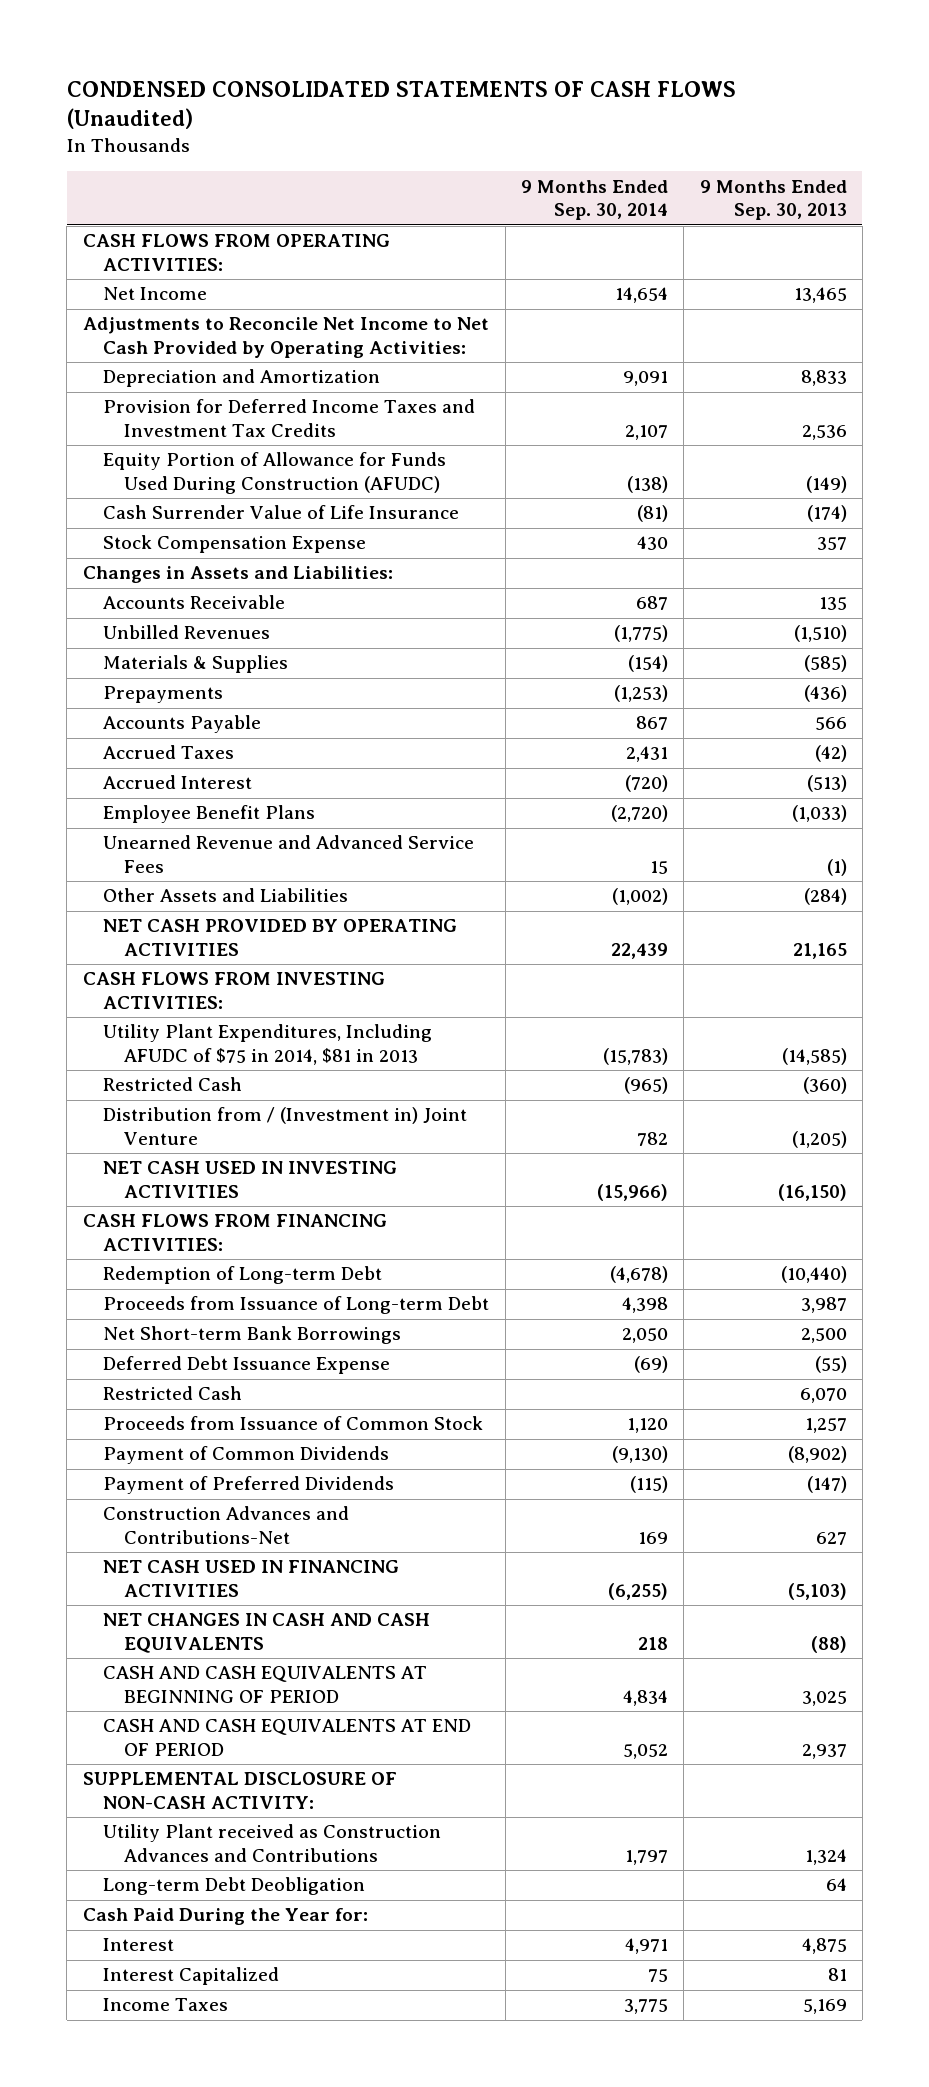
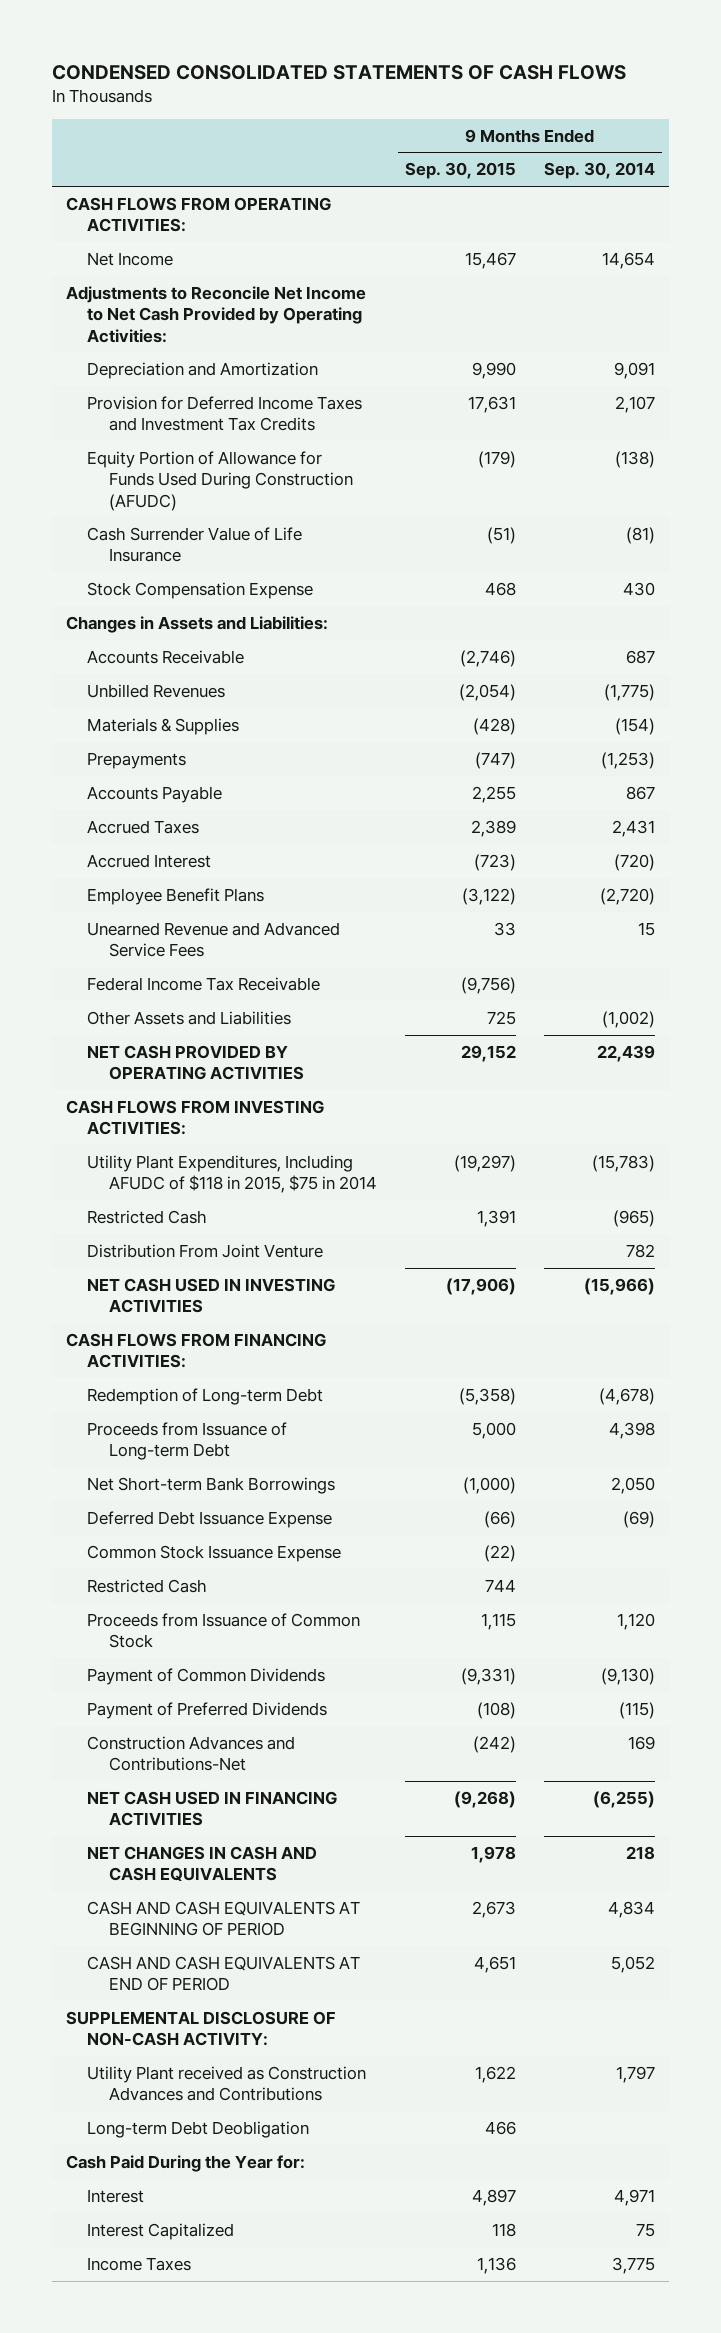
[66,80,736,130] CONDENSED CONSOLIDATED STATEMENTS OF CASH FLOWS (Unaudited) -> [52,64,627,80] CONDENSED CONSOLIDATED STATEMENTS OF CASH FLOWS
[699,179,847,221] 9 Months Ended Sep. 30, 2013 -> none
none -> [404,162,516,180] Sep. 30, 2015
none -> [87,976,321,991] Federal Income Tax Receivable
[103,1024,433,1066] Utility Plant Expenditures, Including AFUDC of $75 in 2014, $81 in 2013 -> [87,1154,377,1194] Utility Plant Expenditures, Including AFUDC of $118 in 2015, $75 in 2014
[103,1107,468,1146] Distribution from / (Investment in) Joint Venture -> [87,1243,324,1258] Distribution From Joint Venture
none -> [87,1544,342,1562] Common Stock Issuance Expense

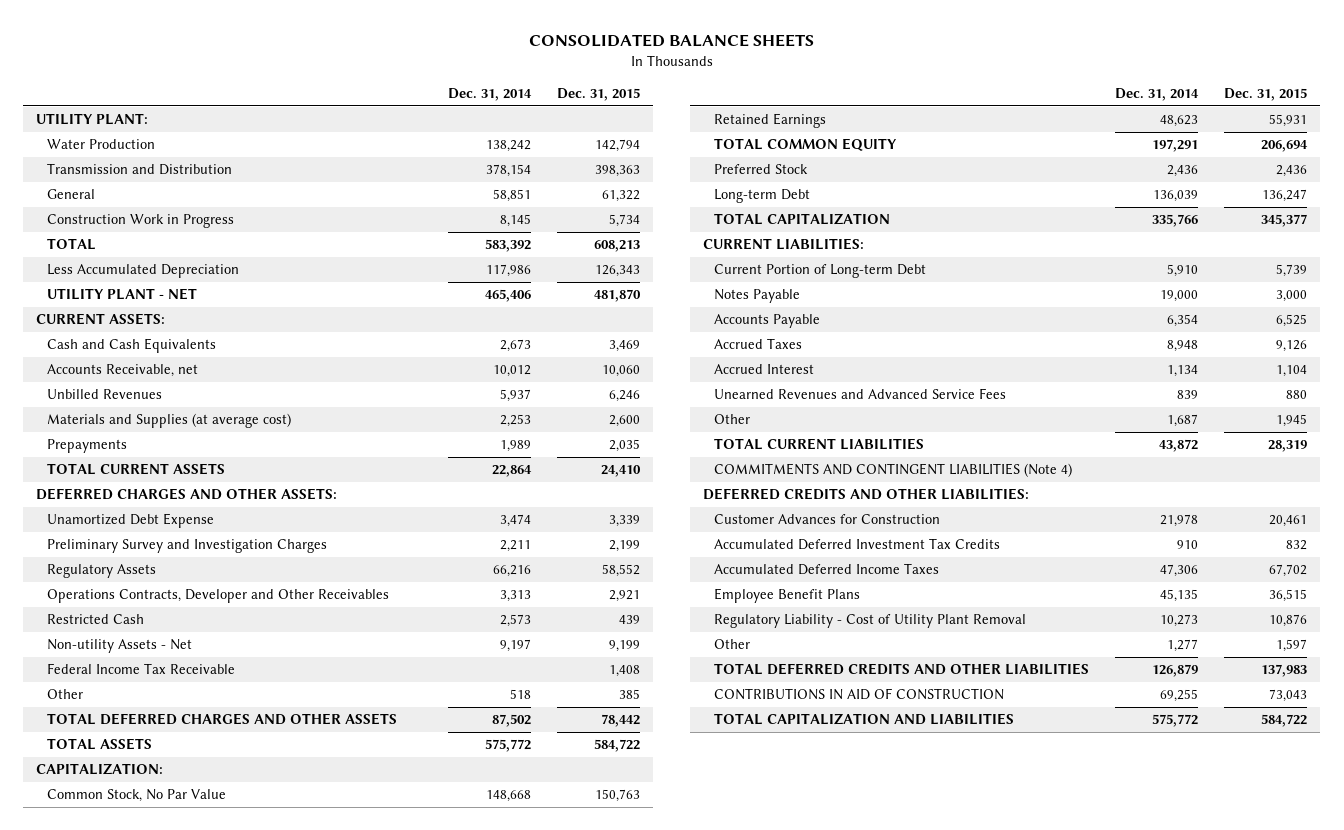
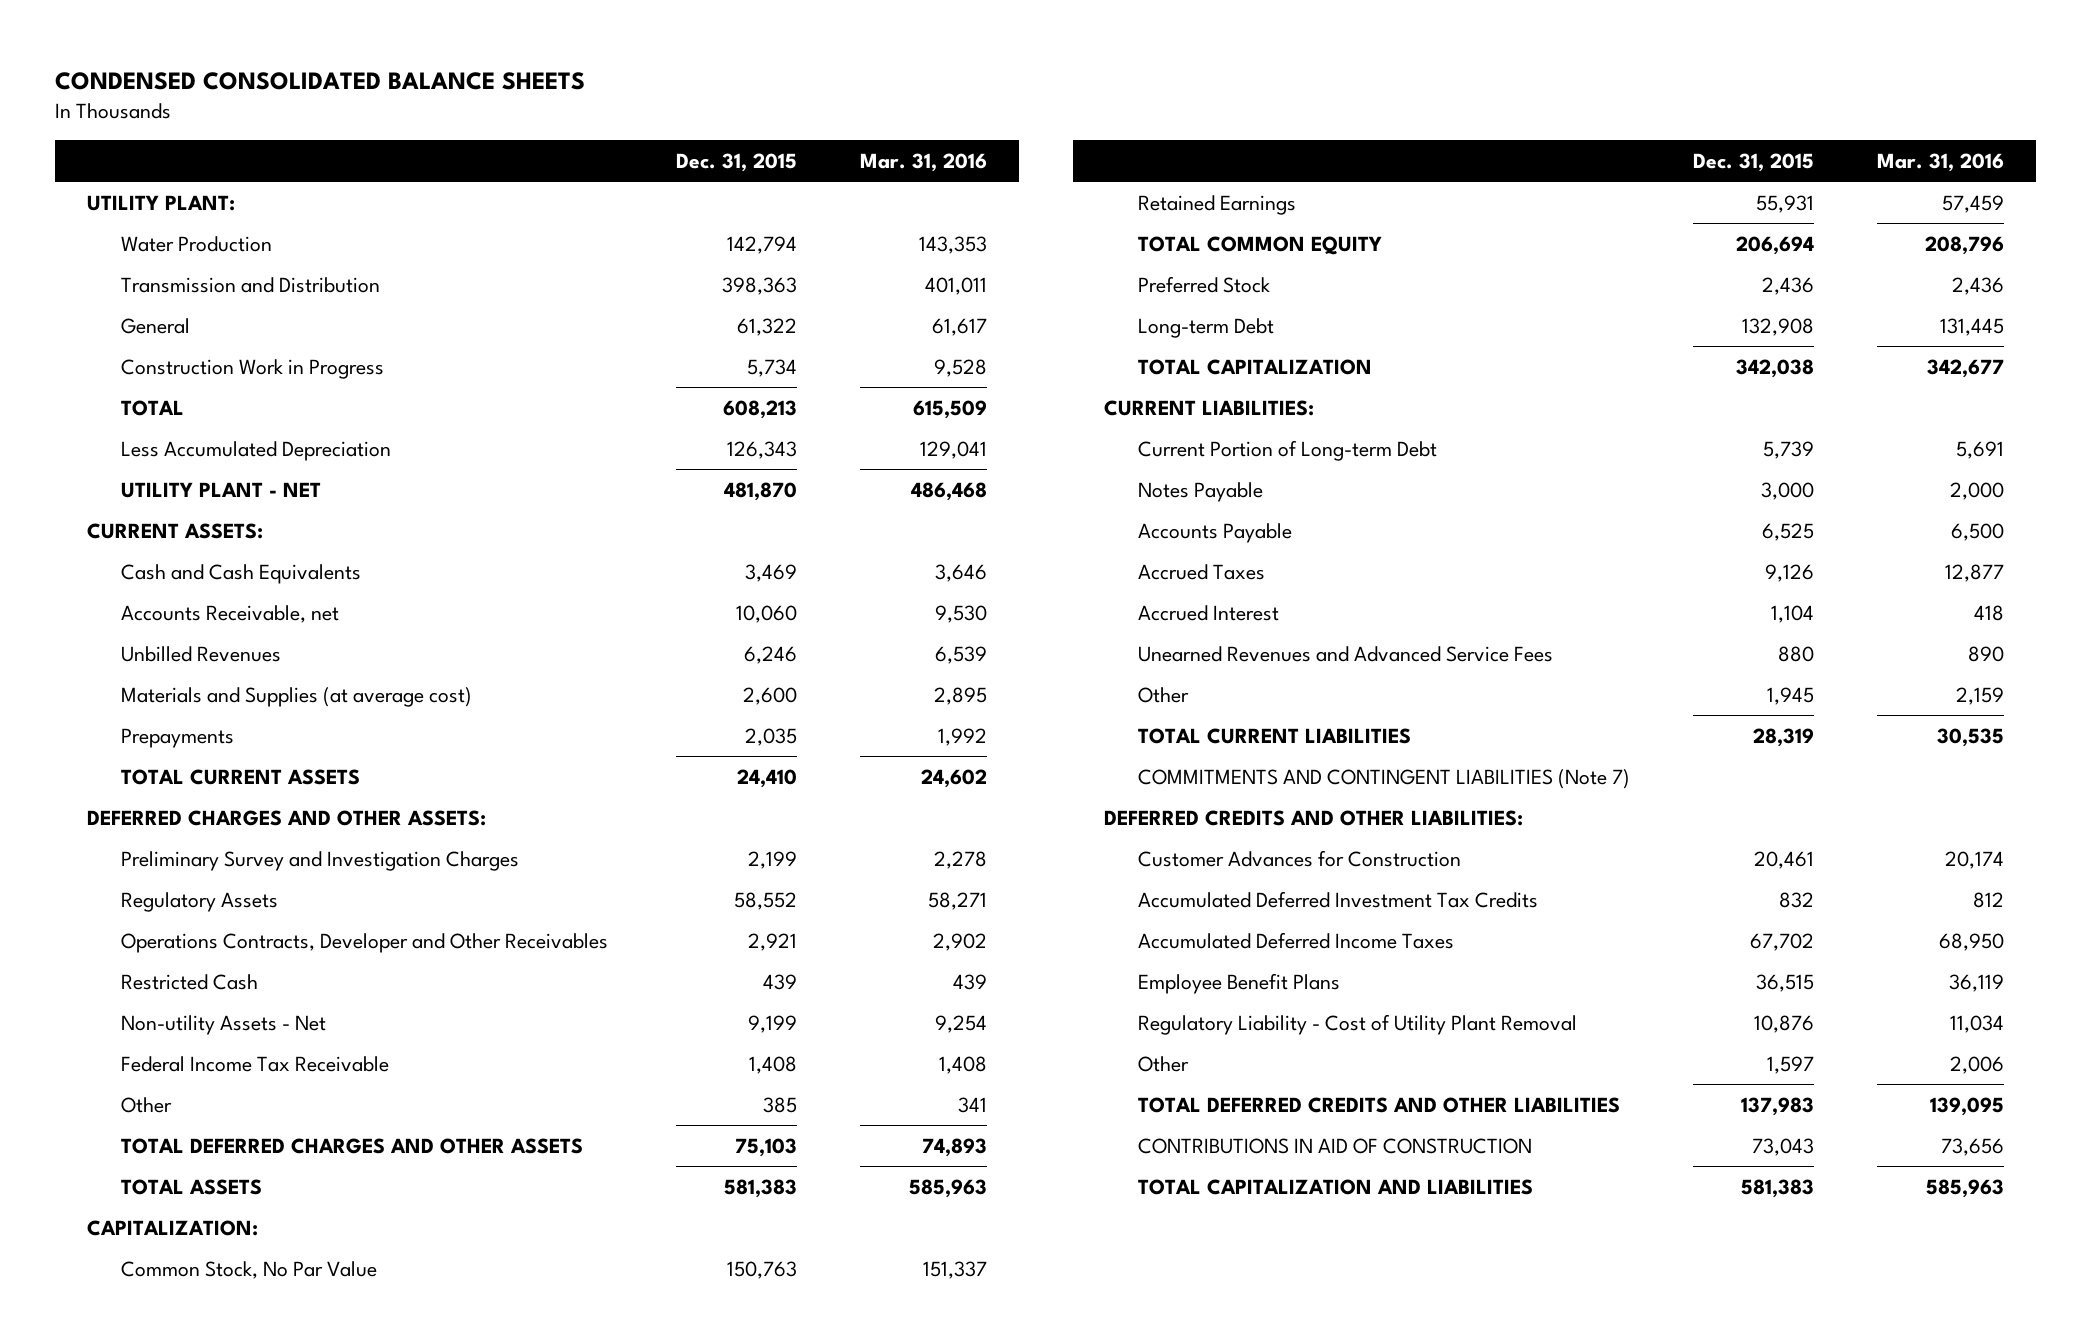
[528,34,814,48] CONSOLIDATED BALANCE SHEETS -> [55,71,586,90] CONDENSED CONSOLIDATED BALANCE SHEETS
[448,87,533,101] Dec. 31, 2014 -> none
none -> [860,152,988,172] Mar. 31, 2016
[47,513,215,529] Unamortized Debt Expense -> none
[601,714,641,728] 78,442 -> [734,1137,797,1157] 75,103
[594,739,641,753] 584,722 -> [723,1178,797,1198] 581,383
[1262,189,1308,203] 136,247 -> [1742,317,1815,336] 132,908
[1261,214,1308,228] 345,377 -> [1736,358,1815,378] 342,038
[714,463,1073,478] COMMITMENTS AND CONTINGENT LIABILITIES (Note 4) -> [1137,768,1630,789] COMMITMENTS AND CONTINGENT LIABILITIES (Note 7)
[1261,714,1308,728] 584,722 -> [1741,1178,1815,1198] 581,383

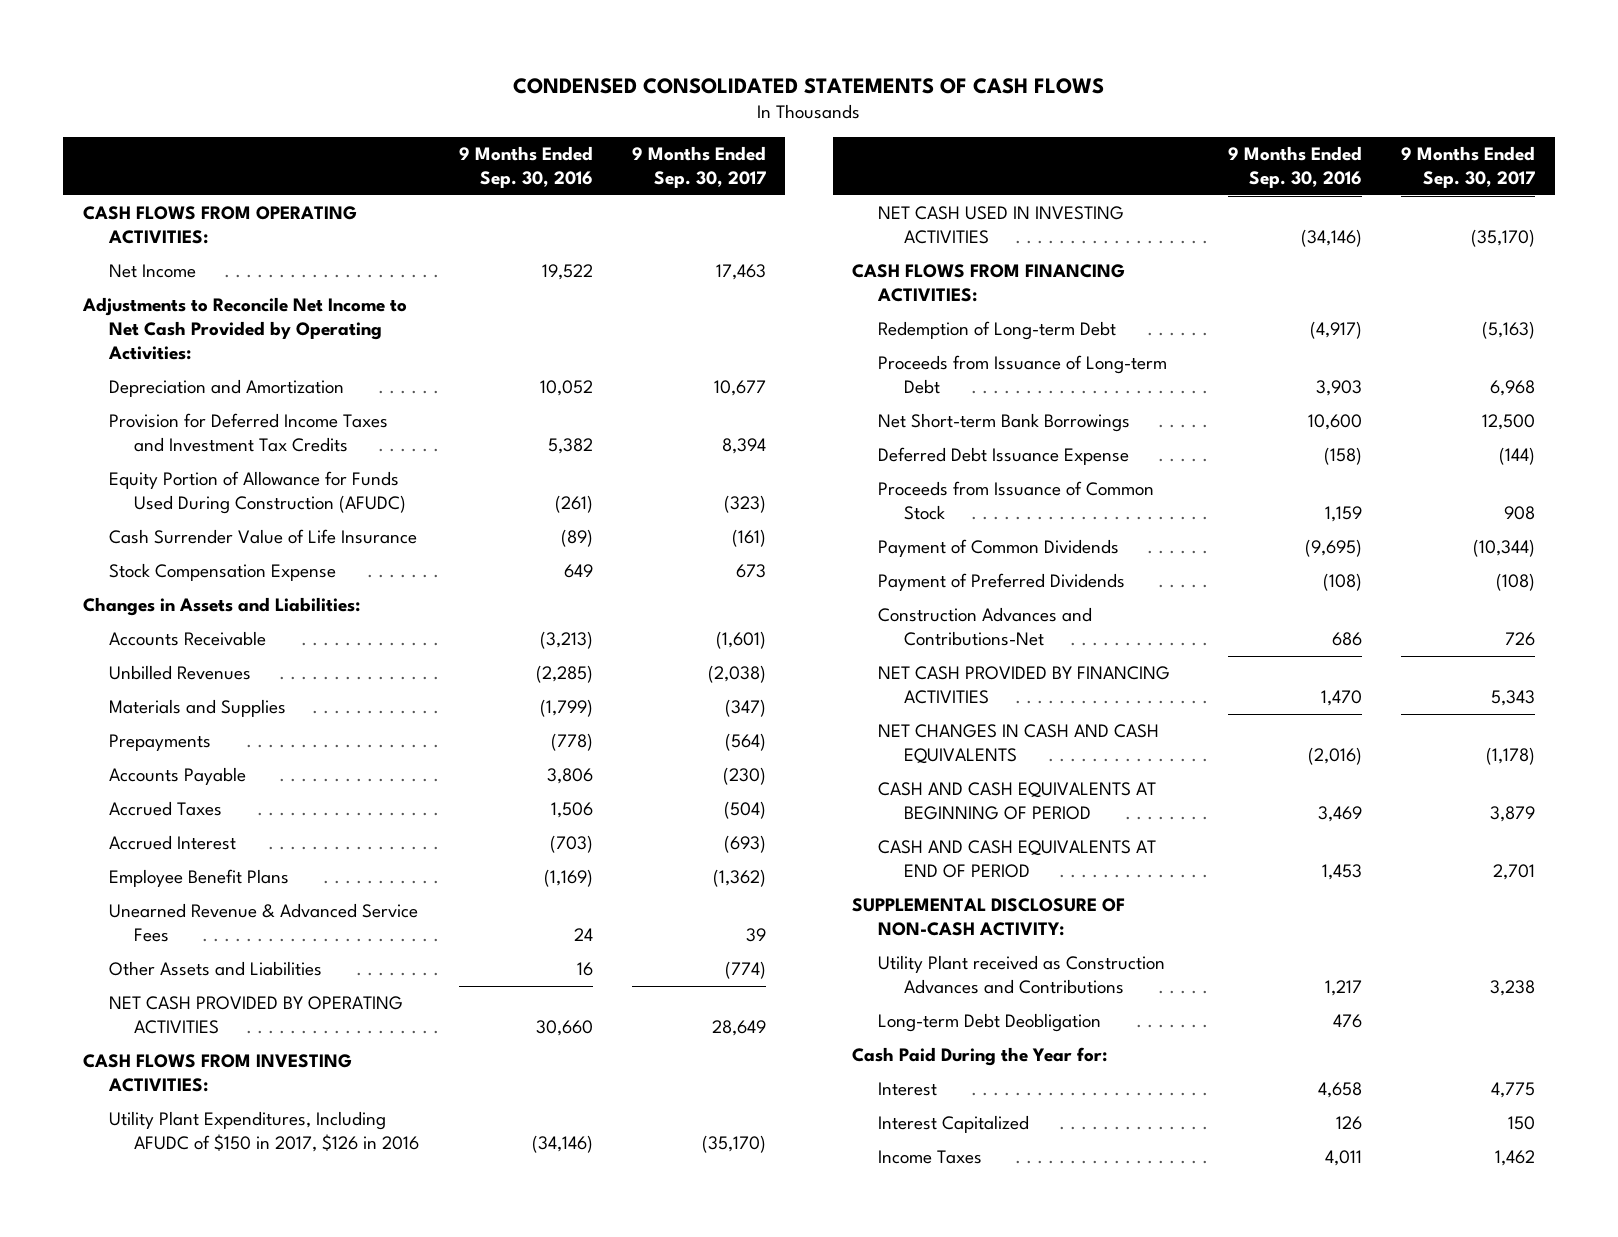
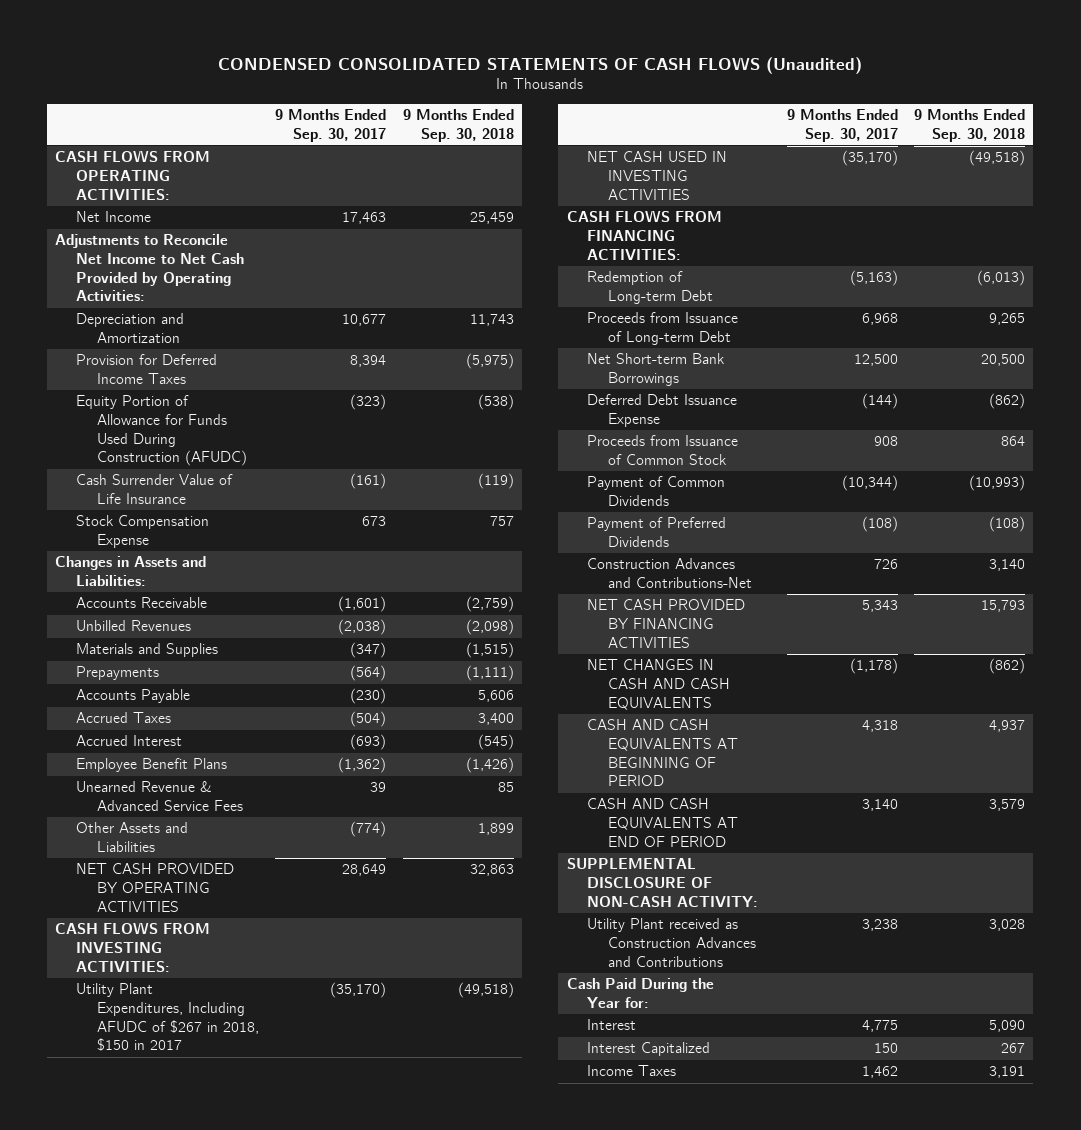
[513,77,1105,94] CONDENSED CONSOLIDATED STATEMENTS OF CASH FLOWS -> [218,56,863,74] CONDENSED CONSOLIDATED STATEMENTS OF CASH FLOWS (Unaudited)
[458,146,593,189] 9 Months Ended Sep. 30, 2016 -> none
none -> [402,108,514,142] 9 Months Ended Sep. 30, 2018
[108,413,388,453] Provision for Deferred Income Taxes and Investment Tax Credits -> [76,354,218,385] Provision for Deferred Income Taxes
[108,1111,420,1153] Utility Plant Expenditures, Including AFUDC of $150 in 2017, $126 in 2016 -> [76,983,259,1052] Utility Plant Expenditures, Including AFUDC of $267 in 2018, $150 in 2017
[1490,806,1536,823] 3,879 -> [861,720,898,733] 4,318
[1493,864,1536,881] 2,701 -> [861,799,898,812] 3,140
[878,1013,1102,1033] Long-term Debt Deobligation -> none

